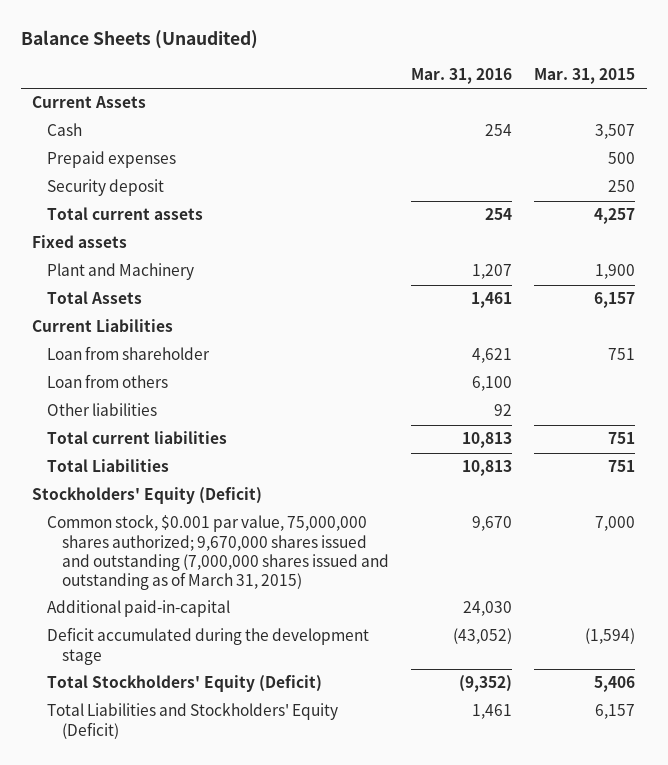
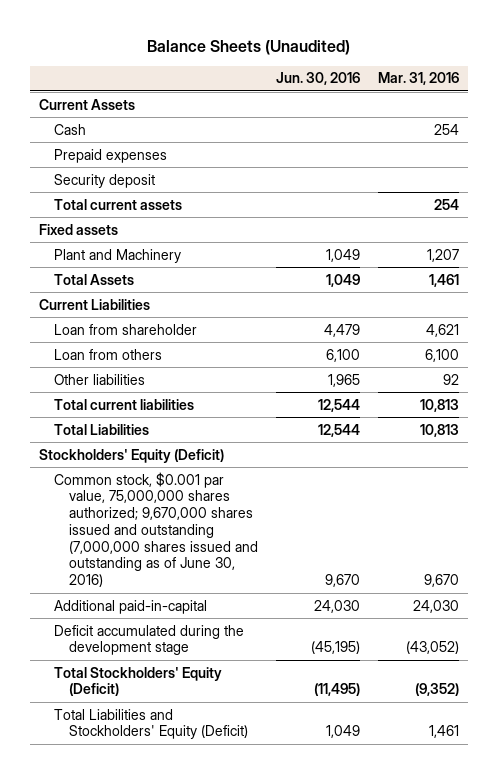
[534,68,636,85] Mar. 31, 2015 -> none
none -> [275,72,360,86] Jun. 30, 2016
[47,515,389,590] Common stock, $0.001 par value, 75,000,000 shares authorized; 9,670,000 shares issued and outstanding (7,000,000 shares issued and outstanding as of March 31, 2015) -> [53,471,258,588] Common stock, $0.001 par value, 75,000,000 shares authorized; 9,670,000 shares issued and outstanding (7,000,000 shares issued and outstanding as of June 30, 2016)

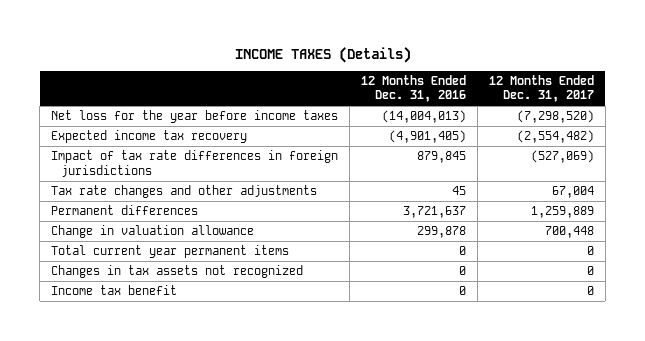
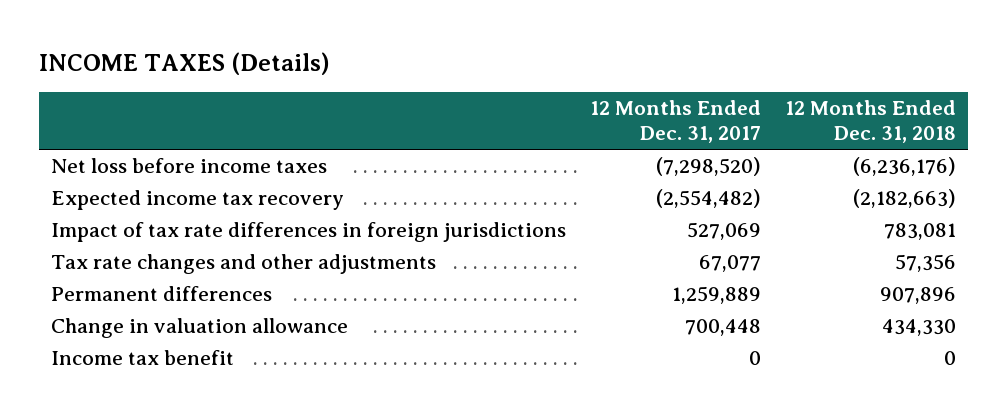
[361,74,467,103] 12 Months Ended Dec. 31, 2016 -> none
none -> [784,100,956,144] 12 Months Ended Dec. 31, 2018
[51,110,339,124] Net loss for the year before income taxes -> [50,158,327,174] Net loss before income taxes
[530,150,594,164] (527,069) -> [686,222,761,241] 527,069
[551,186,594,199] 67,004 -> [698,255,761,273] 67,077
[51,245,290,259] Total current year permanent items -> none
[51,265,304,279] Changes in tax assets not recognized -> none

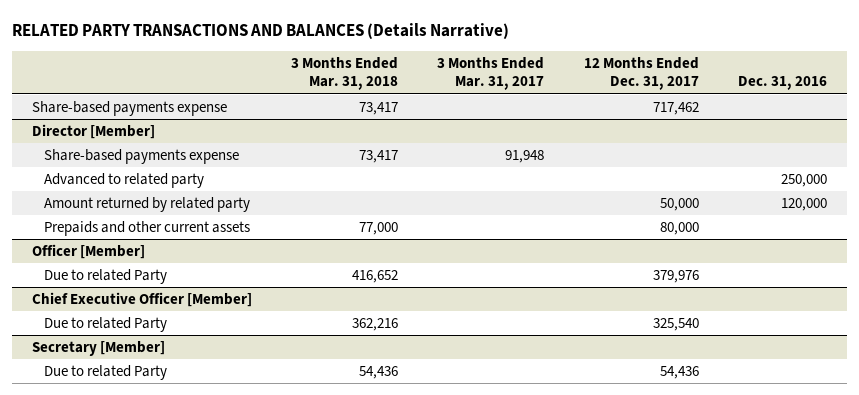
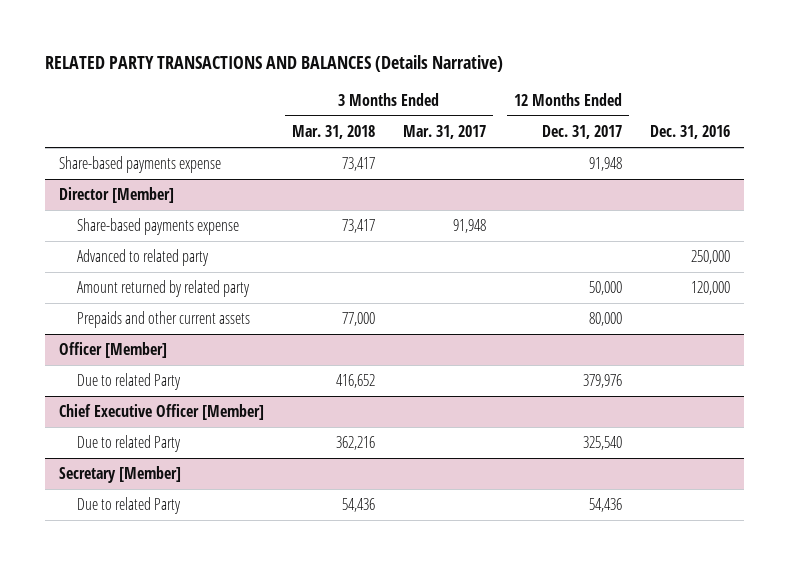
[652,102,699,116] 717,462 -> [589,157,623,172] 91,948

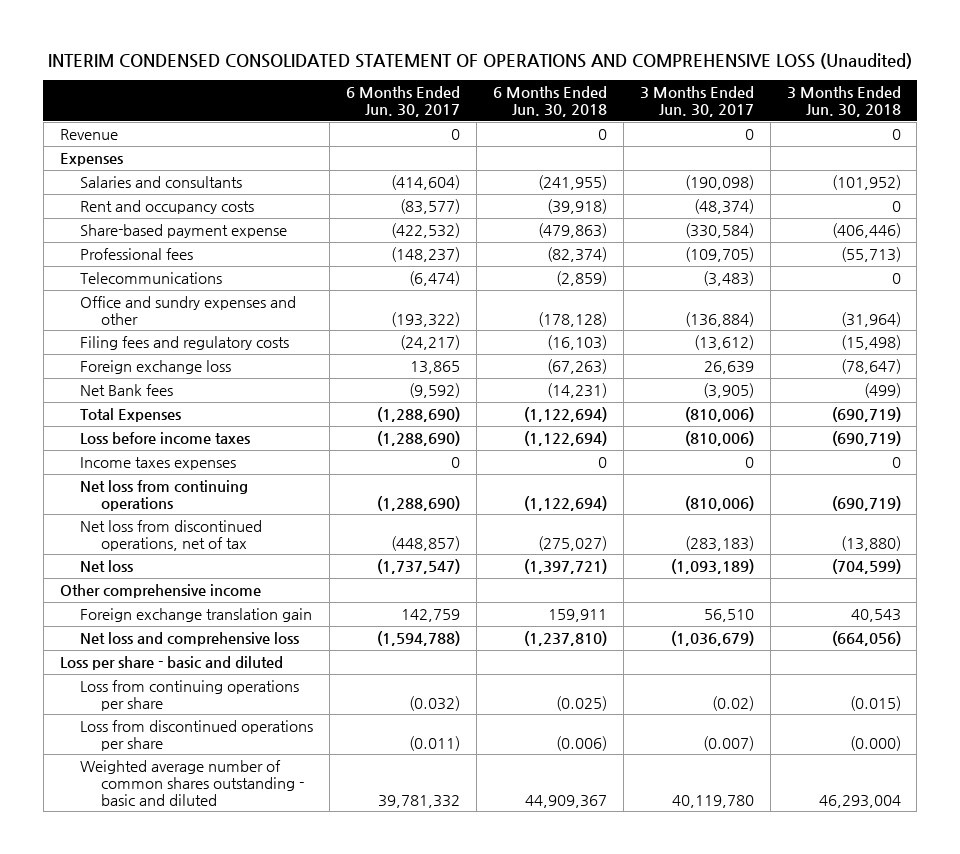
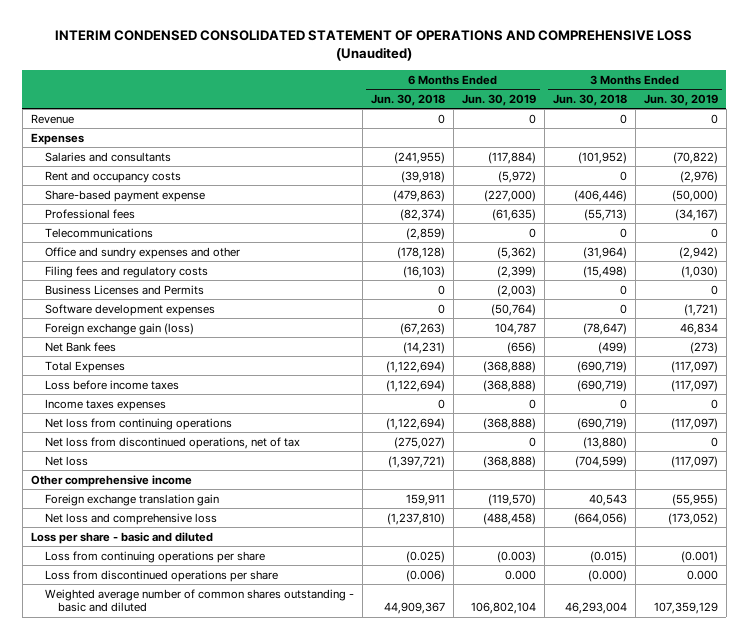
[345,86,460,117] 6 Months Ended Jun. 30, 2017 -> none
[639,86,754,117] 3 Months Ended Jun. 30, 2017 -> none
none -> [461,93,536,106] Jun. 30, 2019
none -> [643,93,718,106] Jun. 30, 2019
none -> [44,284,204,295] Business Licenses and Permits
none -> [44,303,215,316] Software development expenses
[80,359,232,374] Foreign exchange loss -> [44,322,194,335] Foreign exchange gain (loss)

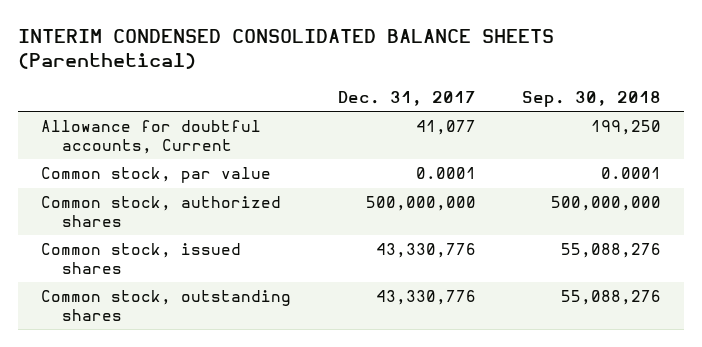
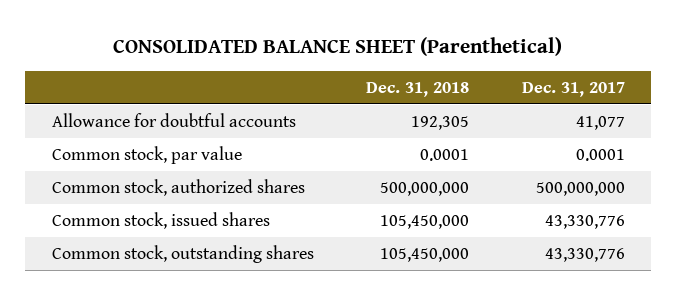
[18,28,555,69] INTERIM CONDENSED CONSOLIDATED BALANCE SHEETS (Parenthetical) -> [113,36,563,56] CONSOLIDATED BALANCE SHEET (Parenthetical)
[521,90,661,107] Sep. 30, 2018 -> none
none -> [366,81,470,97] Dec. 31, 2018
[41,120,262,154] Allowance for doubtful accounts, Current -> [51,113,296,128] Allowance for doubtful accounts

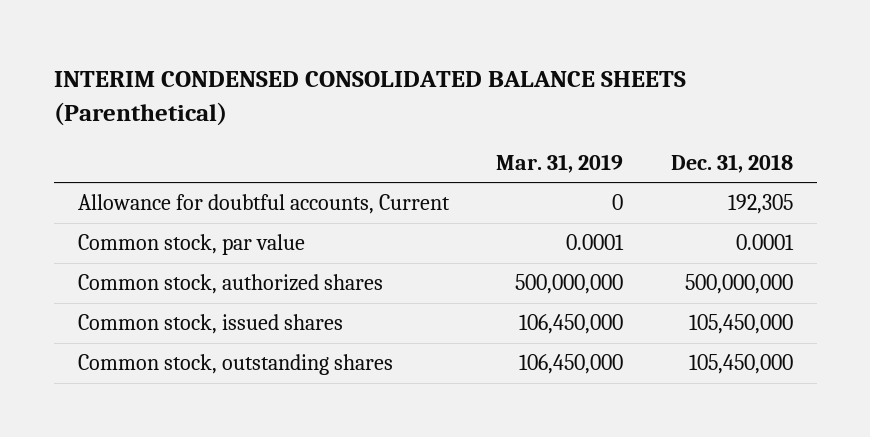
[113,36,563,56] CONSOLIDATED BALANCE SHEET (Parenthetical) -> [53,71,686,126] INTERIM CONDENSED CONSOLIDATED BALANCE SHEETS (Parenthetical)
[521,81,625,97] Dec. 31, 2017 -> none
none -> [496,153,624,173] Mar. 31, 2019
[51,113,296,128] Allowance for doubtful accounts -> [77,194,450,215] Allowance for doubtful accounts, Current

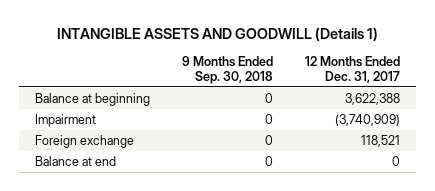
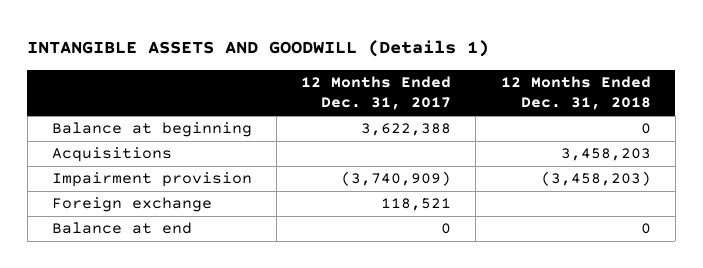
[182,56,274,84] 9 Months Ended Sep. 30, 2018 -> none
none -> [500,76,651,111] 12 Months Ended Dec. 31, 2018
none -> [51,147,172,163] Acquisitions
[35,114,97,128] Impairment -> [51,172,252,188] Impairment provision

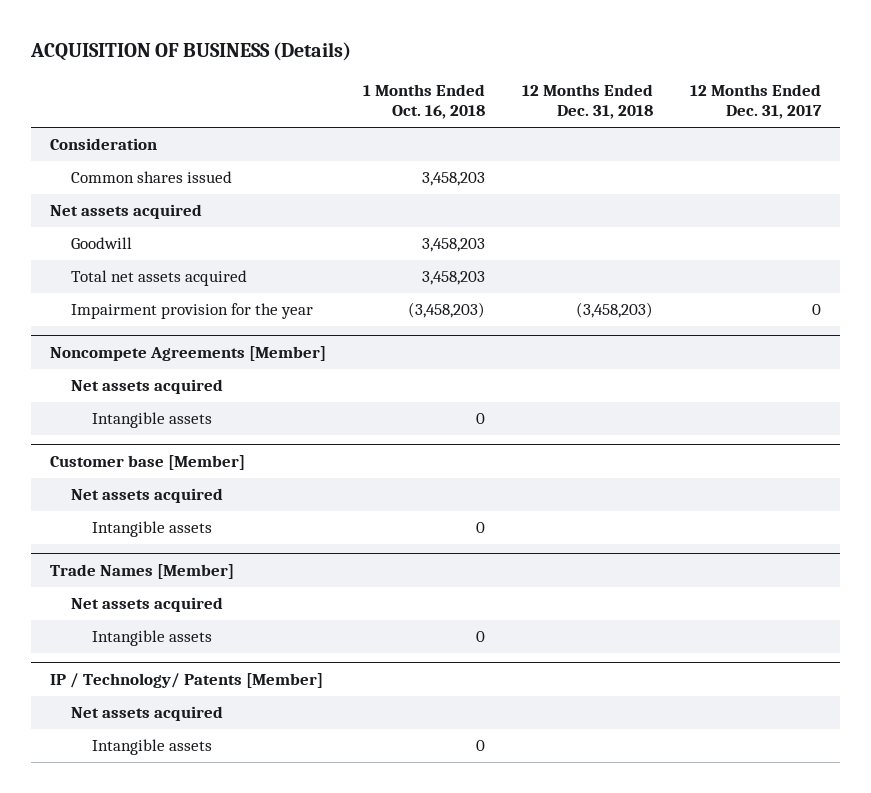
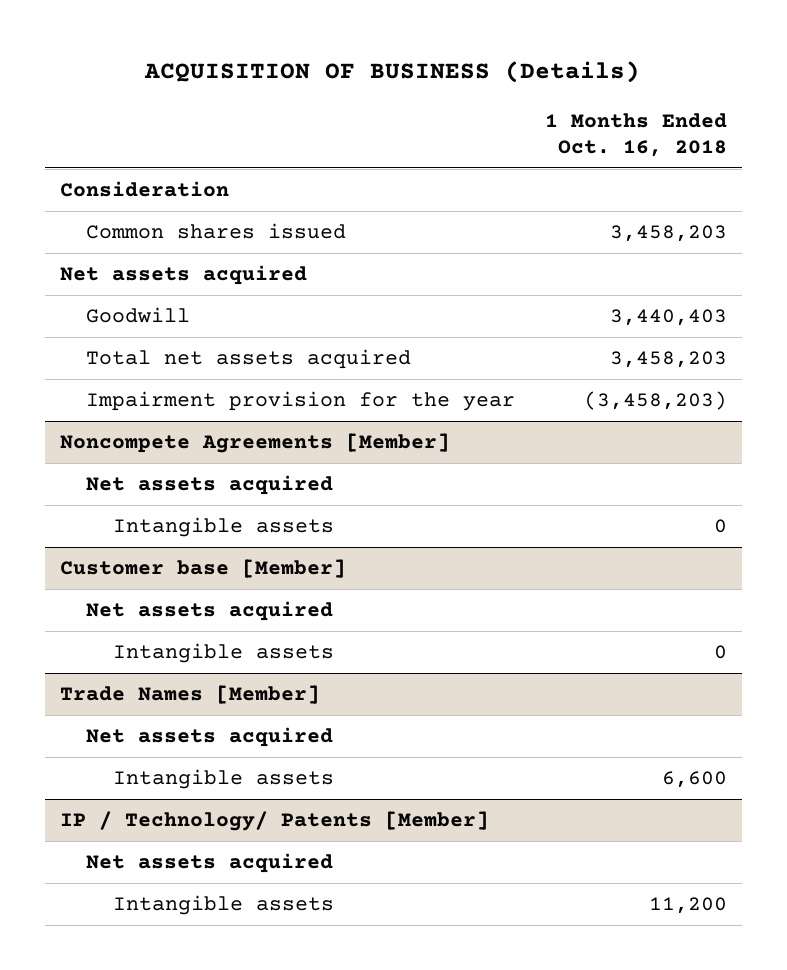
[522,84,654,120] 12 Months Ended Dec. 31, 2018 -> none
[690,84,823,120] 12 Months Ended Dec. 31, 2017 -> none
[421,238,485,253] 3,458,203 -> [610,309,728,327] 3,440,403
[475,631,485,643] 0 -> [662,771,728,789] 6,600
[475,740,485,752] 0 -> [649,897,728,915] 11,200

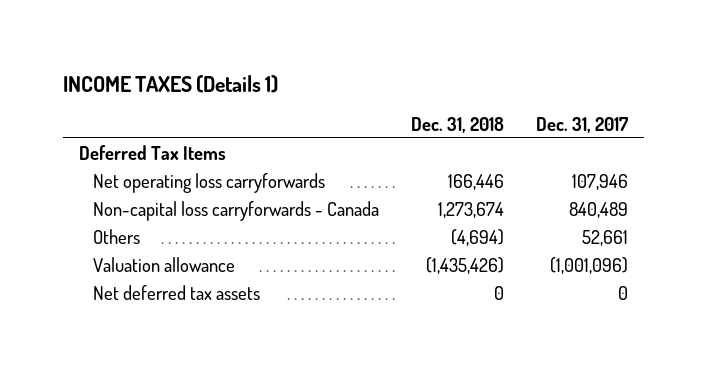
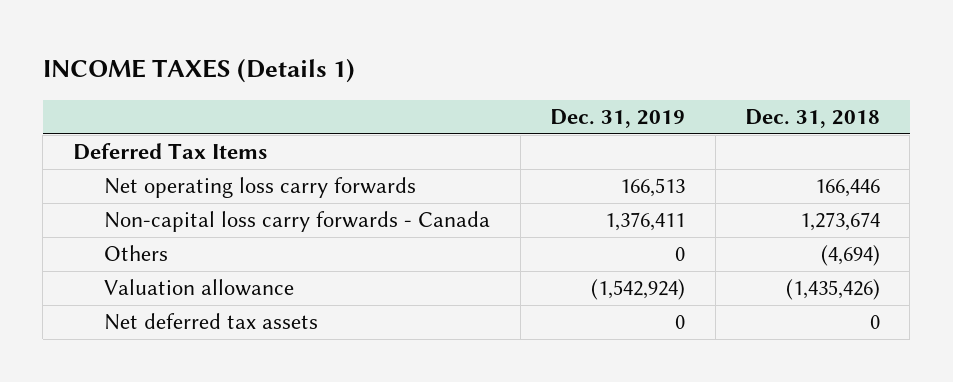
[535,116,628,133] Dec. 31, 2017 -> none
none -> [550,109,686,129] Dec. 31, 2019
[92,172,325,193] Net operating loss carryforwards -> [104,177,417,199] Net operating loss carry forwards
[92,200,379,221] Non-capital loss carryforwards - Canada -> [104,211,491,233] Non-capital loss carry forwards - Canada

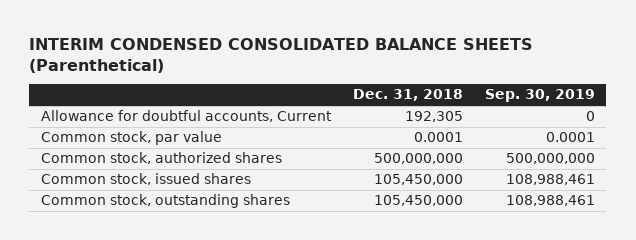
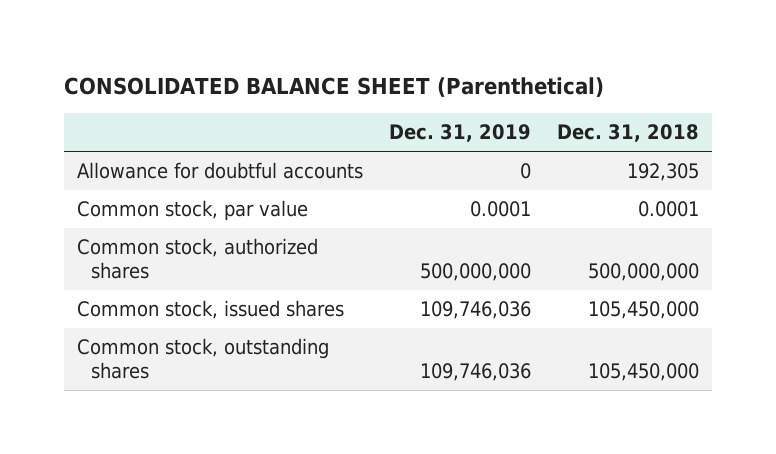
[29,38,534,73] INTERIM CONDENSED CONSOLIDATED BALANCE SHEETS (Parenthetical) -> [63,76,604,97] CONSOLIDATED BALANCE SHEET (Parenthetical)
[485,89,596,103] Sep. 30, 2019 -> none
none -> [389,124,532,143] Dec. 31, 2019
[40,110,332,123] Allowance for doubtful accounts, Current -> [76,162,363,180] Allowance for doubtful accounts

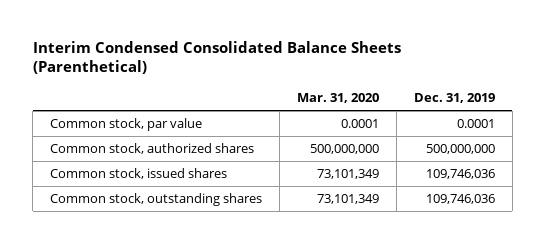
[63,76,604,97] CONSOLIDATED BALANCE SHEET (Parenthetical) -> [32,40,401,75] Interim Condensed Consolidated Balance Sheets (Parenthetical)
[557,124,700,143] Dec. 31, 2018 -> none
none -> [297,93,380,104] Mar. 31, 2020
[76,162,363,180] Allowance for doubtful accounts -> none

